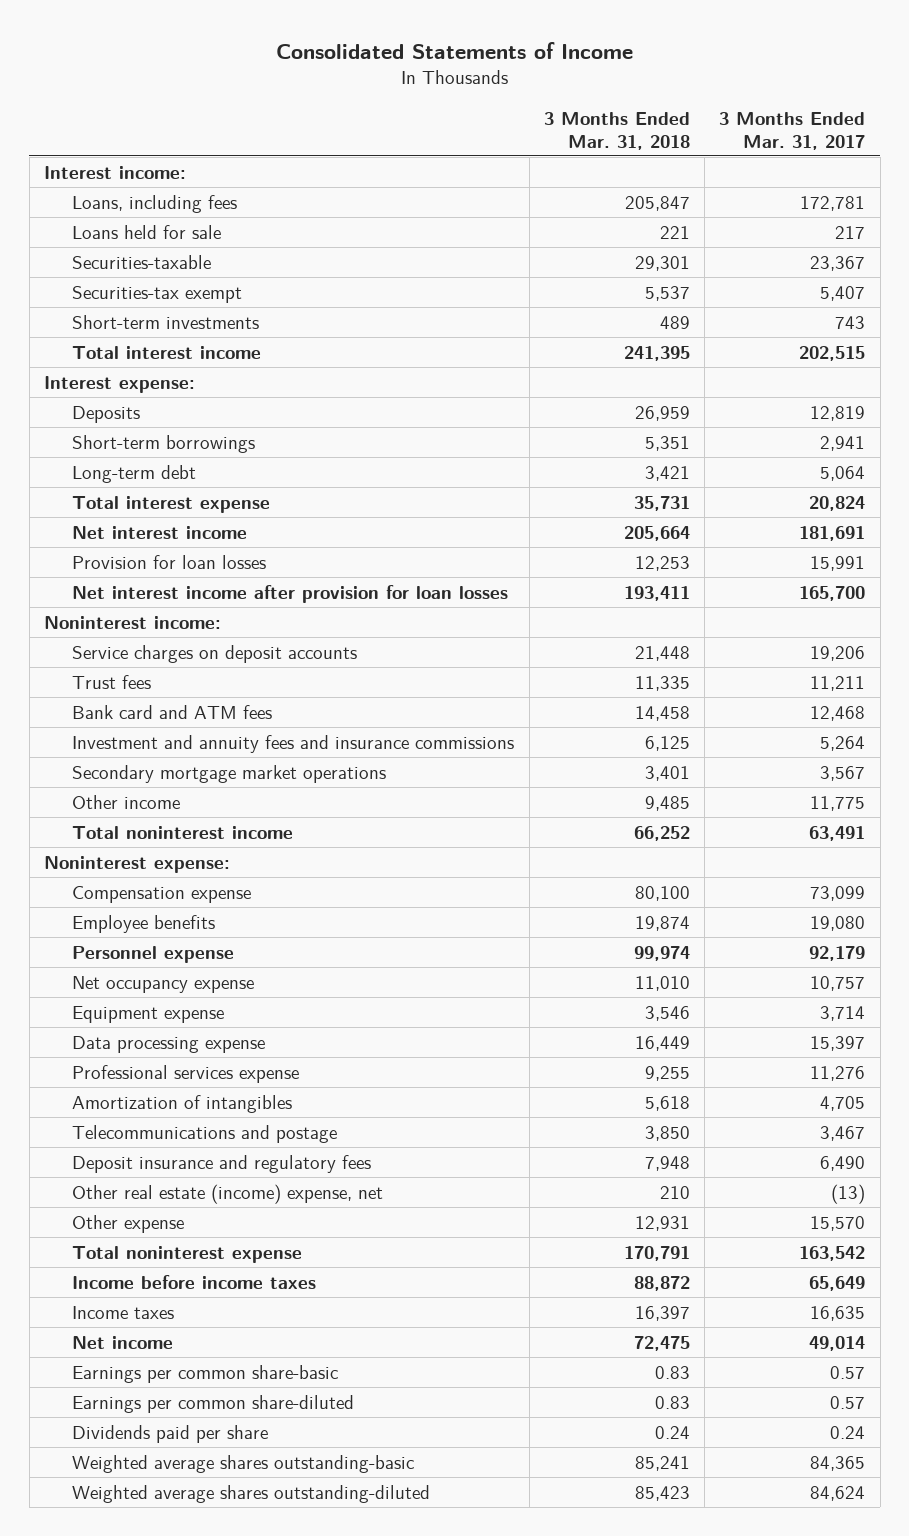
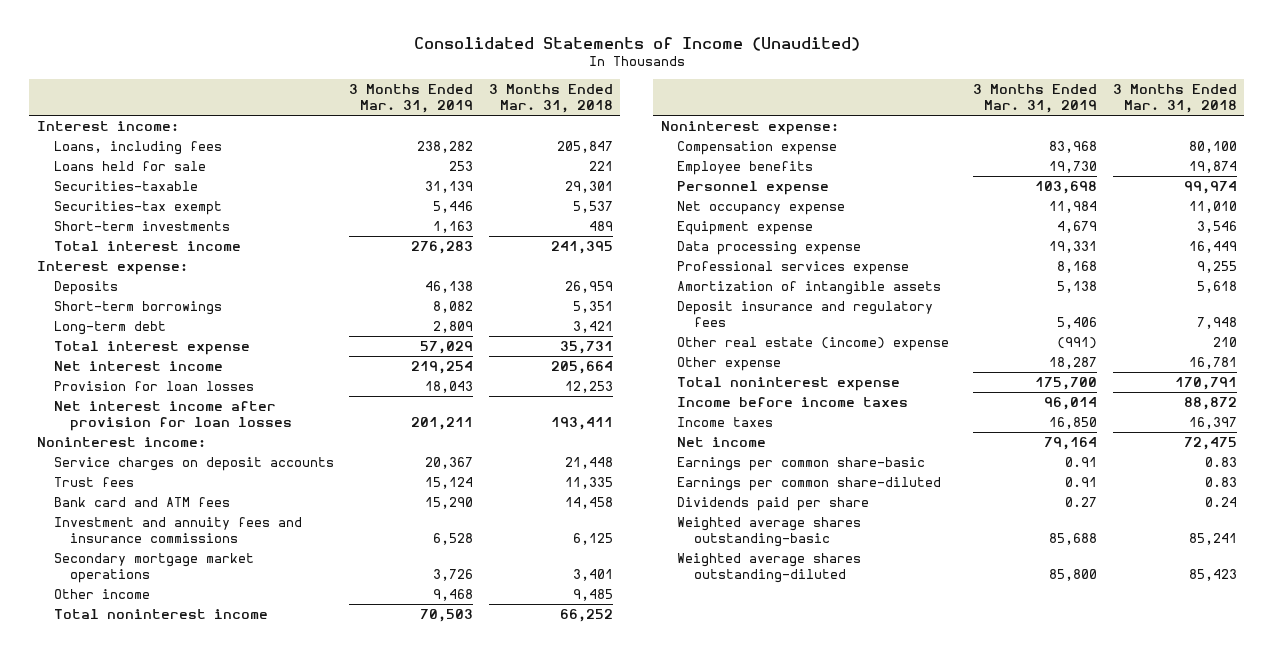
[275,41,633,59] Consolidated Statements of Income -> [413,36,860,51] Consolidated Statements of Income (Unaudited)
[719,111,866,150] 3 Months Ended Mar. 31, 2017 -> none
none -> [349,84,474,113] 3 Months Ended Mar. 31, 2019
[72,1124,338,1143] Telecommunications and postage -> none
[72,1094,293,1113] Amortization of intangibles -> [677,281,942,296] Amortization of intangible assets
[72,1183,384,1204] Other real estate (income) expense, net -> [677,337,950,352] Other real estate (income) expense
[634,1215,690,1231] 12,931 -> [1188,357,1237,370] 16,781

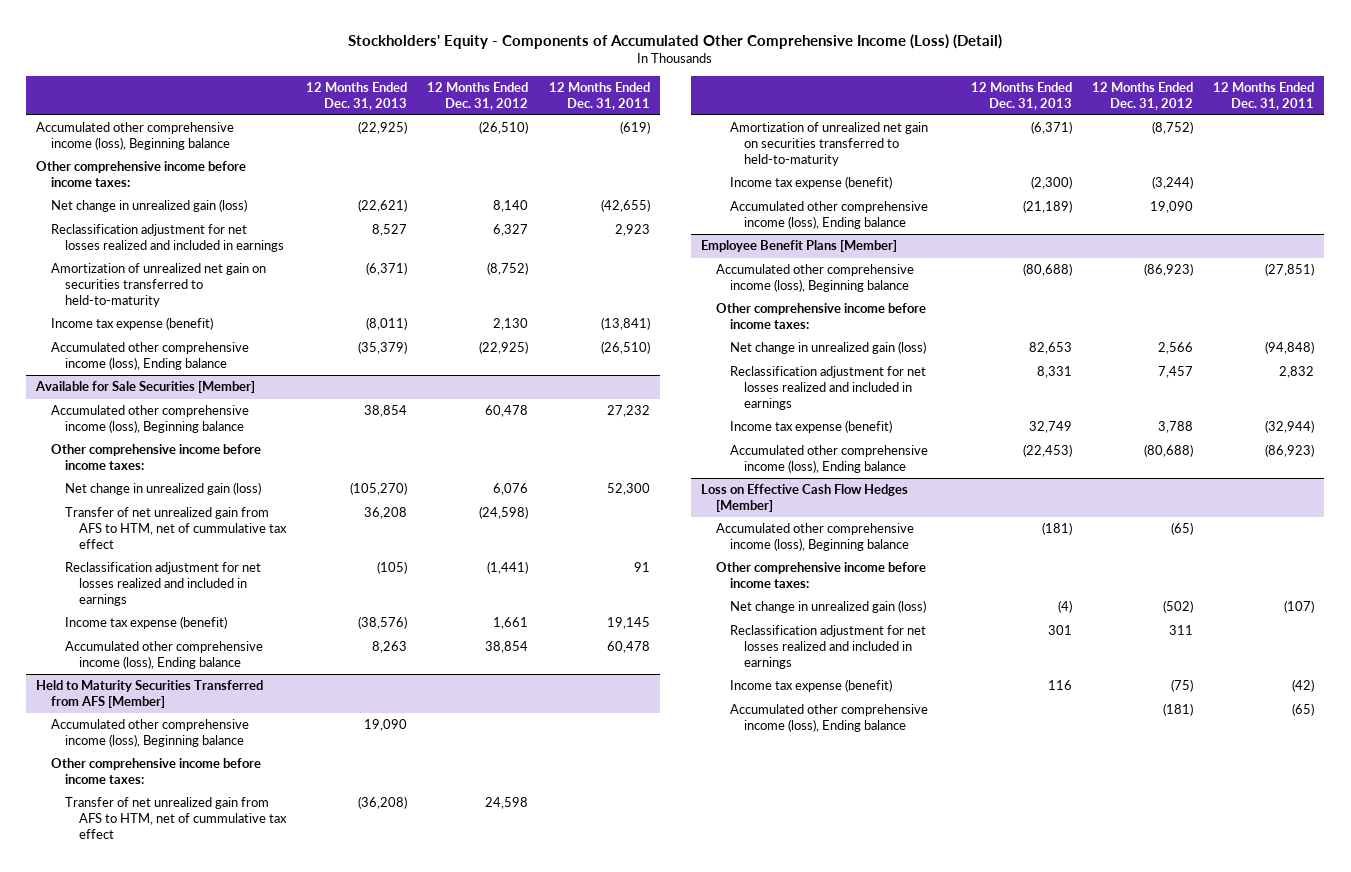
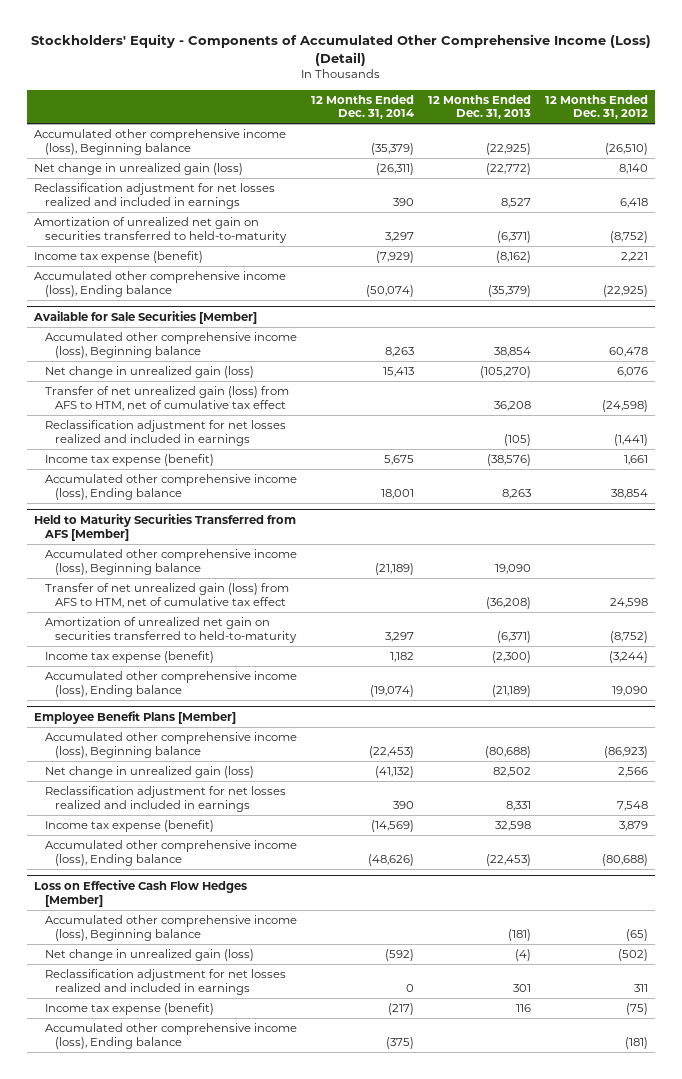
[548,81,650,110] 12 Months Ended Dec. 31, 2011 -> none
none -> [310,94,414,120] 12 Months Ended Dec. 31, 2014
[36,161,247,188] Other comprehensive income before income taxes: -> none
[358,199,408,213] (22,621) -> [485,163,531,176] (22,772)
[493,224,529,237] 6,327 -> [619,197,648,208] 6,418
[366,317,408,331] (8,011) -> [495,251,531,264] (8,162)
[493,318,529,331] 2,130 -> [620,252,648,263] 2,221
[50,444,261,471] Other comprehensive income before income taxes: -> none
[65,507,288,549] Transfer of net unrealized gain from AFS to HTM, net of cummulative tax effect -> [44,386,289,411] Transfer of net unrealized gain (loss) from AFS to HTM, net of cumulative tax effect
[50,758,261,785] Other comprehensive income before income taxes: -> none
[65,797,288,839] Transfer of net unrealized gain from AFS to HTM, net of cummulative tax effect -> [44,583,289,608] Transfer of net unrealized gain (loss) from AFS to HTM, net of cumulative tax effect
[715,303,926,330] Other comprehensive income before income taxes: -> none
[1029,342,1073,355] 82,653 -> [492,767,531,778] 82,502
[1158,366,1194,379] 7,457 -> [616,800,648,811] 7,548
[1029,421,1073,434] 32,749 -> [494,821,531,832] 32,598
[1158,421,1194,434] 3,788 -> [618,821,648,832] 3,879
[715,562,926,589] Other comprehensive income before income taxes: -> none

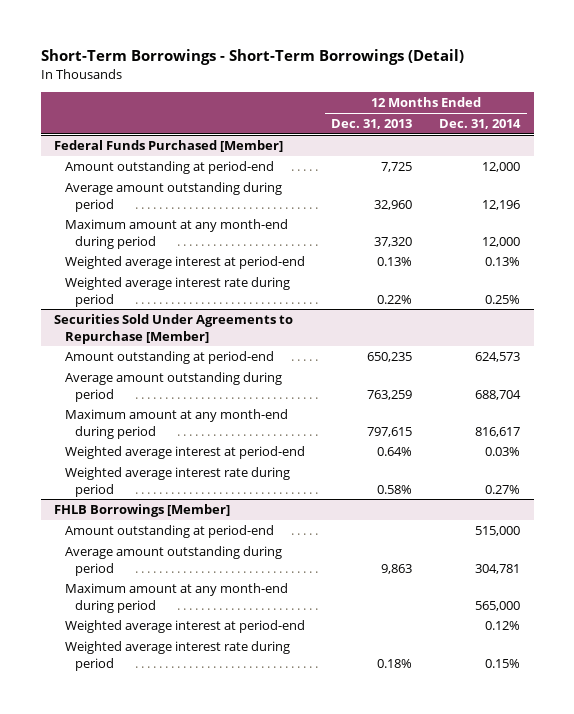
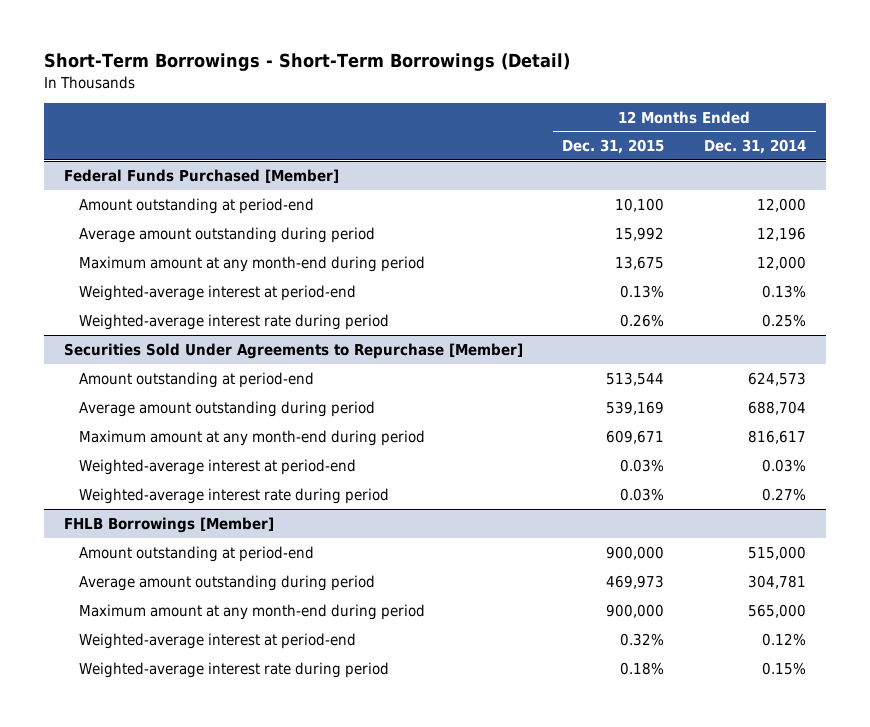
[331,119,413,130] Dec. 31, 2013 -> none
none -> [562,139,665,155] Dec. 31, 2015
[64,256,305,270] Weighted average interest at period-end -> [79,284,357,301] Weighted-average interest at period-end
[64,277,290,307] Weighted average interest rate during period -> [79,313,390,330] Weighted-average interest rate during period
[64,446,305,460] Weighted average interest at period-end -> [79,458,357,475] Weighted-average interest at period-end
[64,467,290,497] Weighted average interest rate during period -> [79,487,390,504] Weighted-average interest rate during period
[64,620,305,634] Weighted average interest at period-end -> [79,632,357,649] Weighted-average interest at period-end
[64,641,290,671] Weighted average interest rate during period -> [79,661,390,678] Weighted-average interest rate during period

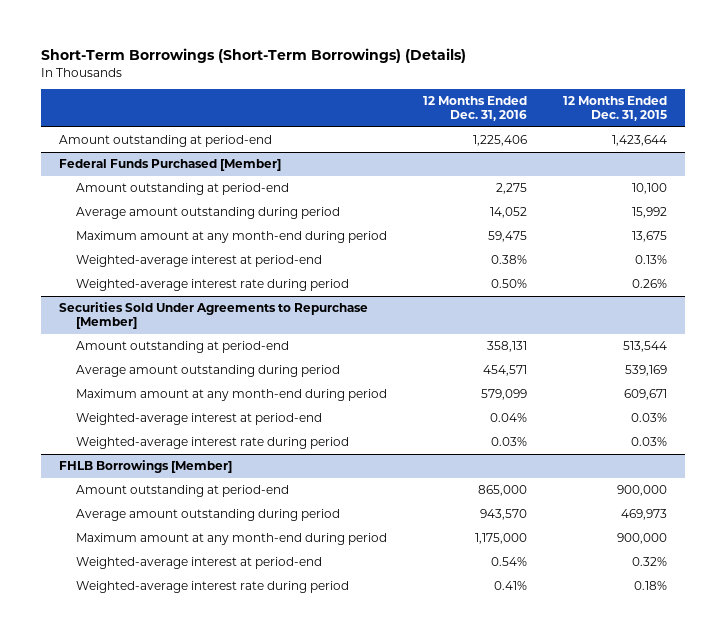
[43,53,570,72] Short-Term Borrowings - Short-Term Borrowings (Detail) -> [41,48,467,64] Short-Term Borrowings (Short-Term Borrowings) (Details)
[704,139,807,155] Dec. 31, 2014 -> none
none -> [422,96,527,122] 12 Months Ended Dec. 31, 2016
none -> [59,135,273,148] Amount outstanding at period-end

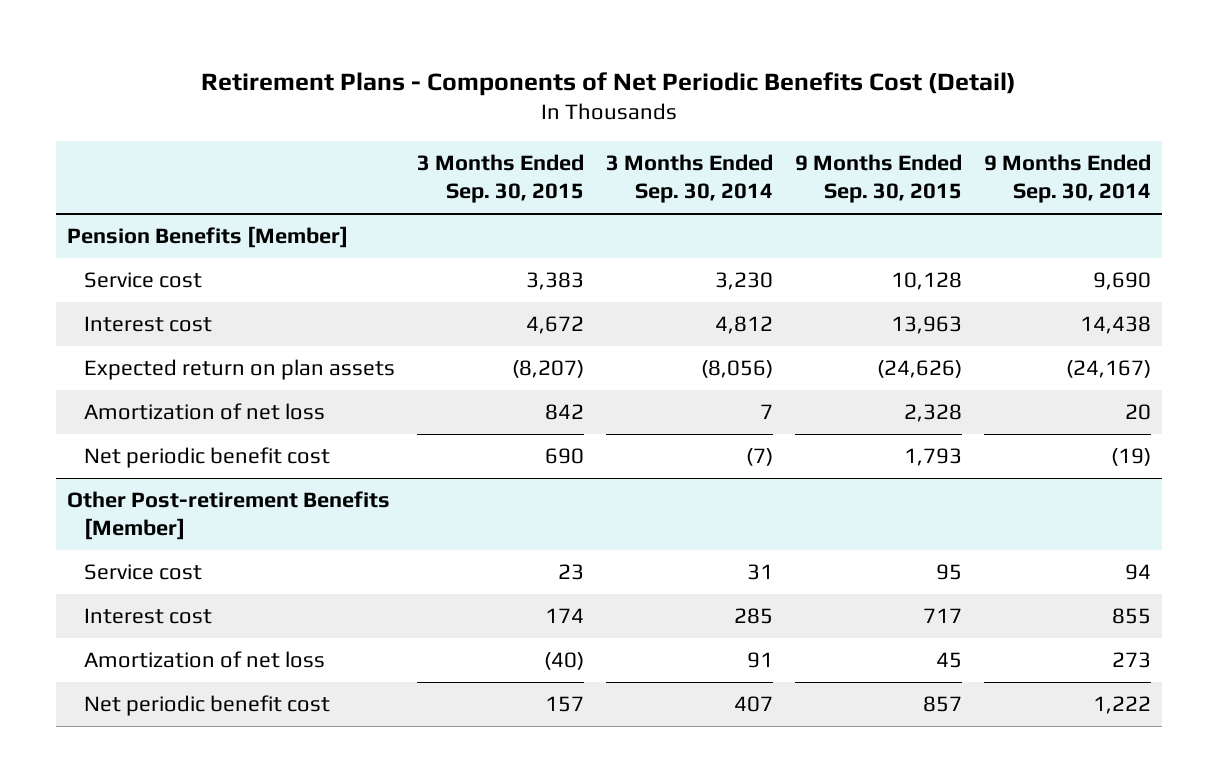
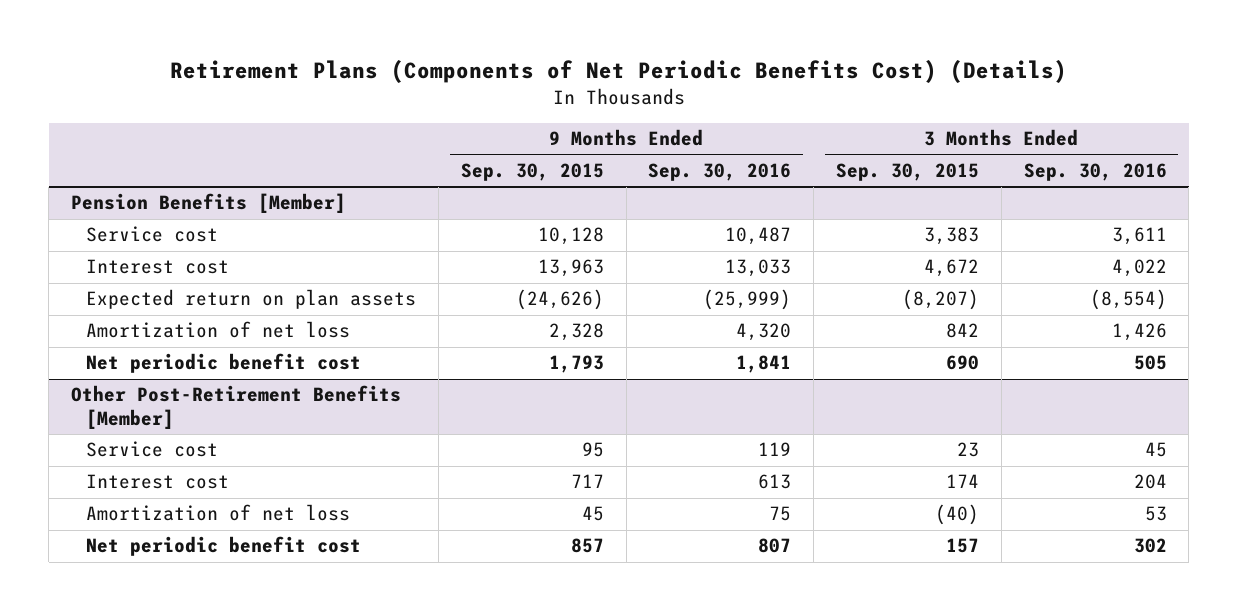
[201,72,1017,97] Retirement Plans - Components of Net Periodic Benefits Cost (Detail) -> [169,60,1067,84] Retirement Plans (Components of Net Periodic Benefits Cost) (Details)
[605,154,773,204] 3 Months Ended Sep. 30, 2014 -> none
[983,154,1151,204] 9 Months Ended Sep. 30, 2014 -> none
none -> [648,162,792,181] Sep. 30, 2016
none -> [1023,162,1167,181] Sep. 30, 2016
[67,491,391,540] Other Post-retirement Benefits [Member] -> [70,385,401,429] Other Post-Retirement Benefits [Member]

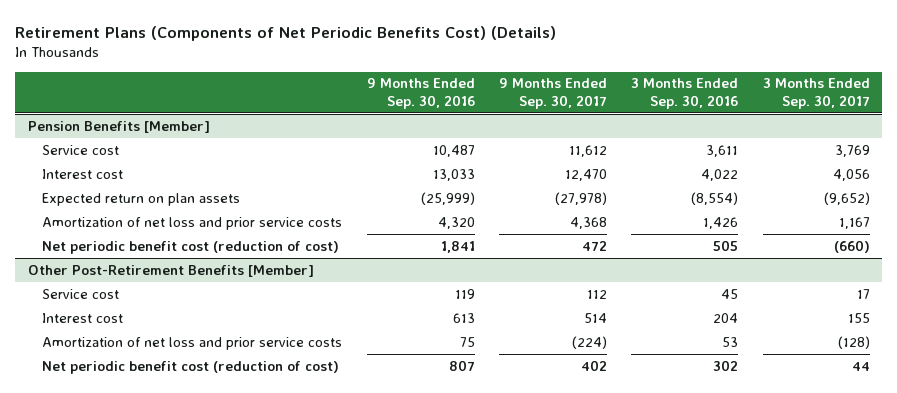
[460,162,604,181] Sep. 30, 2015 -> none
[836,162,980,181] Sep. 30, 2015 -> none
none -> [498,78,607,109] 9 Months Ended Sep. 30, 2017
none -> [762,78,870,109] 3 Months Ended Sep. 30, 2017
[86,321,351,339] Amortization of net loss -> [42,216,343,230] Amortization of net loss and prior service costs
[86,353,362,374] Net periodic benefit cost -> [42,240,340,254] Net periodic benefit cost (reduction of cost)
[86,504,351,522] Amortization of net loss -> [42,336,343,350] Amortization of net loss and prior service costs
[86,536,362,557] Net periodic benefit cost -> [42,360,340,374] Net periodic benefit cost (reduction of cost)

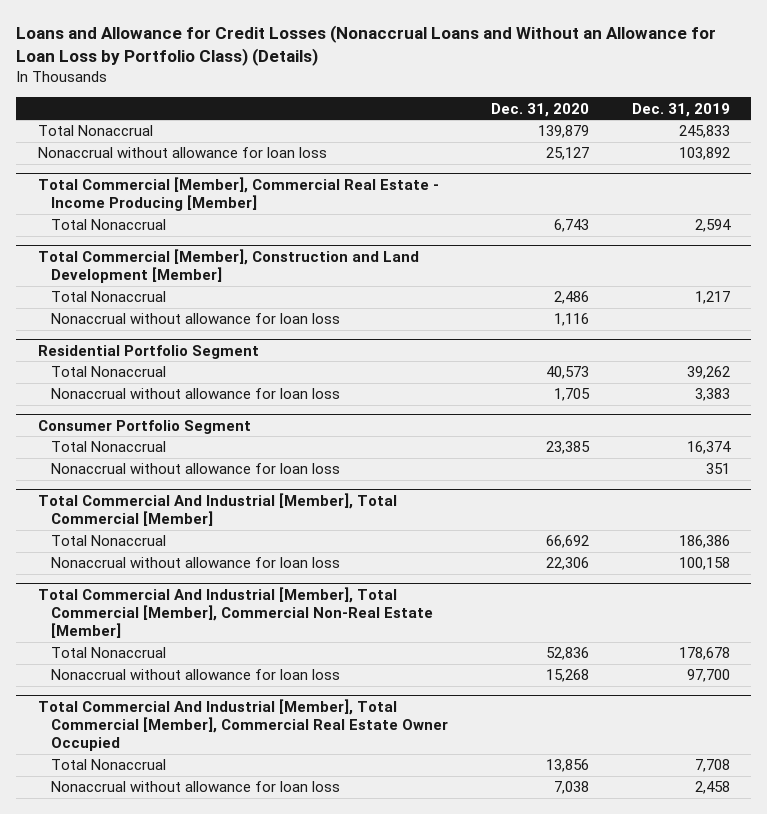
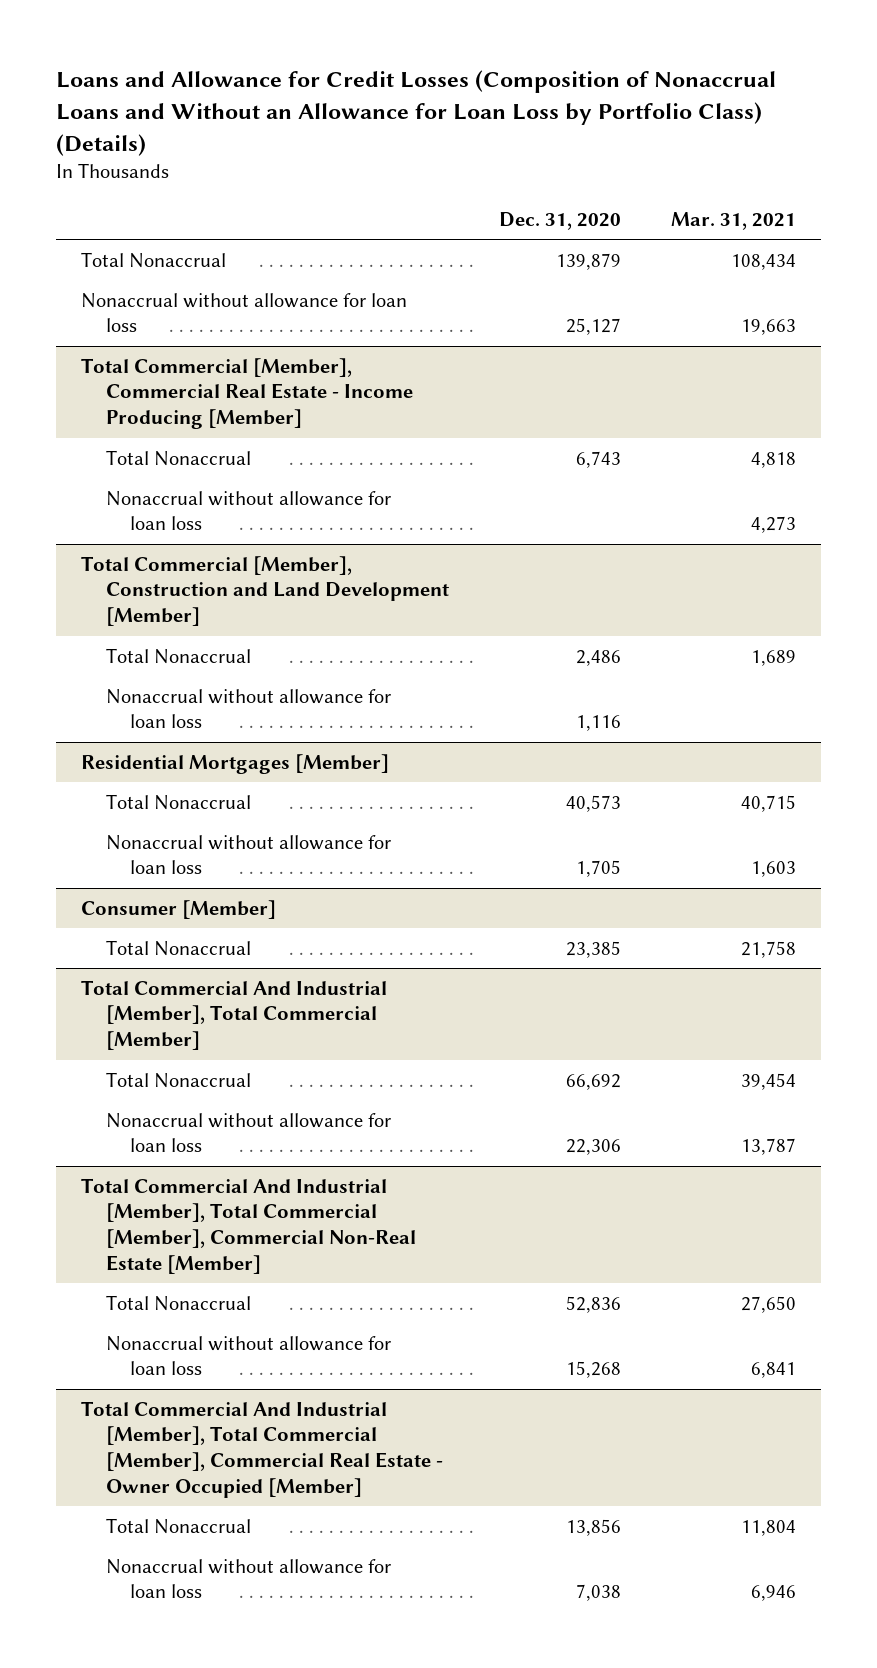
[16,25,717,67] Loans and Allowance for Credit Losses (Nonaccrual Loans and Without an Allowance for Loan Loss by Portfolio Class) (Details) -> [55,70,776,156] Loans and Allowance for Credit Losses (Composition of Nonaccrual Loans and Without an Allowance for Loan Loss by Portfolio Class) (Details)
[631,102,730,117] Dec. 31, 2019 -> none
none -> [670,211,796,230] Mar. 31, 2021
none -> [105,490,391,531] Nonaccrual without allowance for loan loss
[37,344,259,359] Residential Portfolio Segment -> [80,753,389,774] Residential Mortgages [Member]
[37,419,251,434] Consumer Portfolio Segment -> [80,899,276,919] Consumer [Member]
[51,463,341,475] Nonaccrual without allowance for loan loss -> none
[37,698,449,752] Total Commercial And Industrial [Member], Total Commercial [Member], Commercial Real Estate Owner Occupied -> [80,1400,443,1498] Total Commercial And Industrial [Member], Total Commercial [Member], Commercial Real Estate - Owner Occupied [Member]

